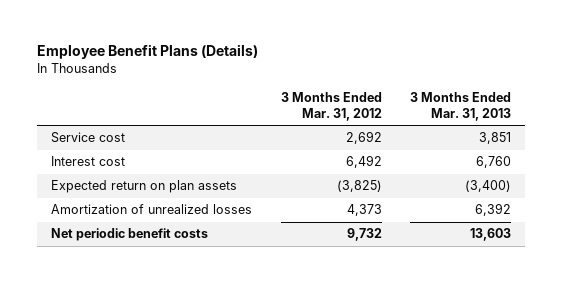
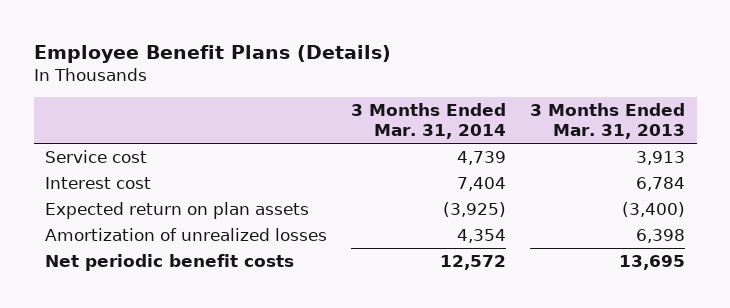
[280,91,382,121] 3 Months Ended Mar. 31, 2012 -> none
none -> [351,103,507,139] 3 Months Ended Mar. 31, 2014
[478,132,511,145] 3,851 -> [635,151,685,166] 3,913
[475,156,511,169] 6,760 -> [635,177,685,192] 6,784
[474,203,511,217] 6,392 -> [635,229,685,244] 6,398
[469,228,511,242] 13,603 -> [618,255,685,271] 13,695

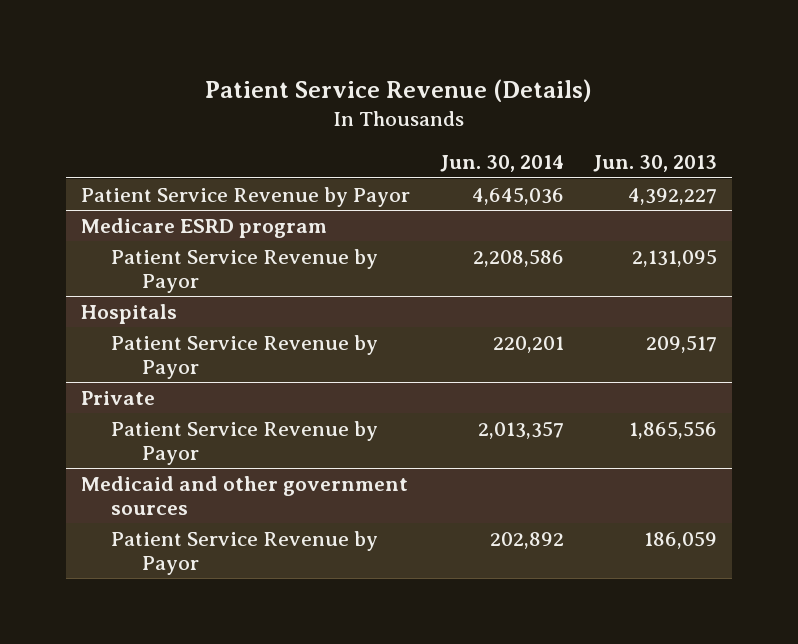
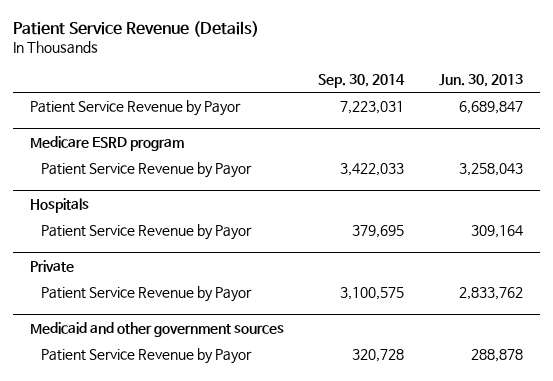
[439,155,564,173] Jun. 30, 2014 -> none
none -> [318,73,406,88] Sep. 30, 2014
[628,187,718,205] 4,392,227 -> [458,101,523,115] 6,689,847
[632,248,718,267] 2,131,095 -> [458,163,523,177] 3,258,043
[646,334,718,353] 209,517 -> [470,225,523,239] 309,164
[629,420,718,439] 1,865,556 -> [458,287,523,301] 2,833,762
[644,530,718,549] 186,059 -> [470,349,523,363] 288,878

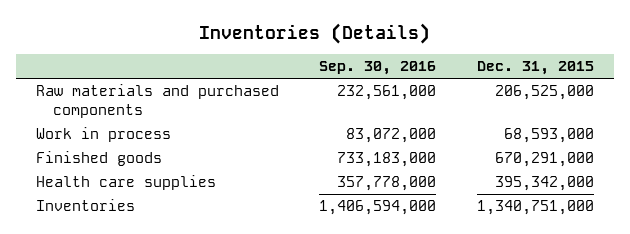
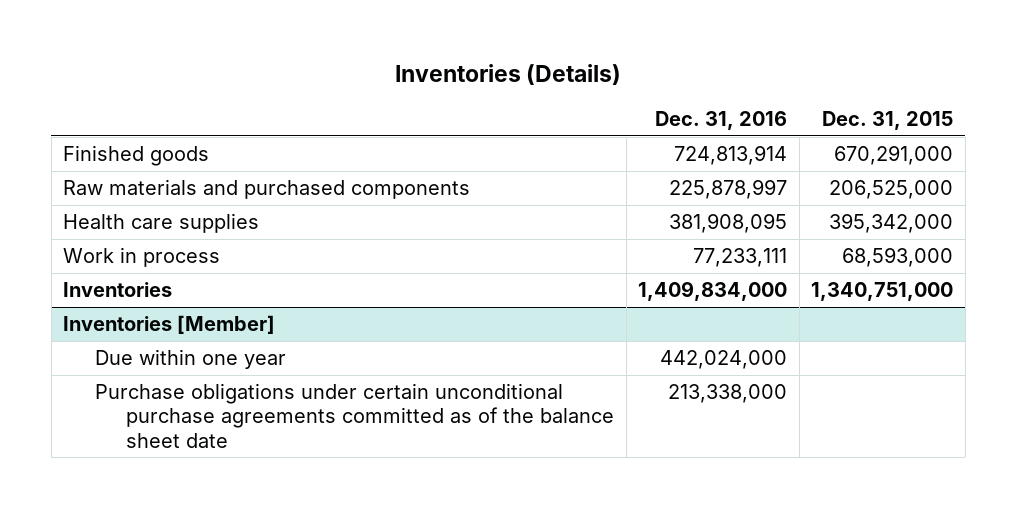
[319,61,437,76] Sep. 30, 2016 -> none
none -> [655,110,788,130] Dec. 31, 2016
[35,84,279,118] Raw materials and purchased components -> [63,179,471,200] Raw materials and purchased components
[35,127,171,143] Work in process -> [63,247,221,268] Work in process
none -> [63,315,276,335] Inventories [Member]
none -> [94,349,286,370] Due within one year
none -> [94,383,615,448] Purchase obligations under certain unconditional purchase agreements committed as of the balance sheet date

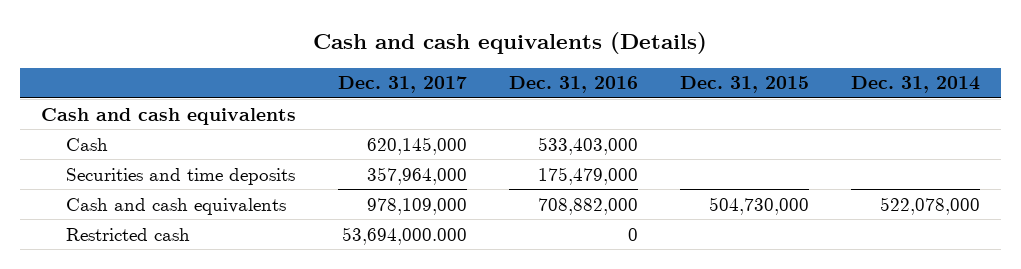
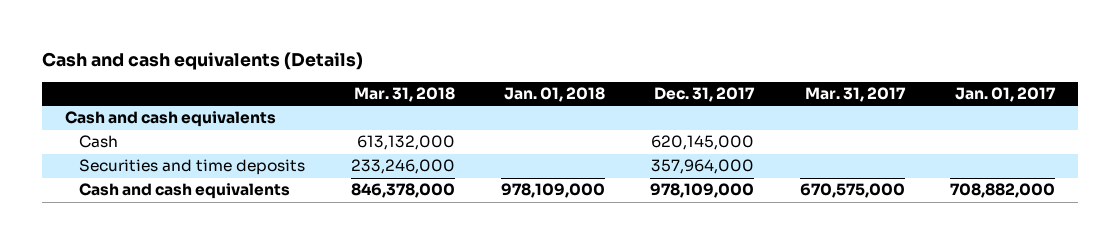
[508,76,638,94] Dec. 31, 2016 -> none
[680,76,810,94] Dec. 31, 2015 -> none
[851,76,981,94] Dec. 31, 2014 -> none
none -> [354,87,456,103] Mar. 31, 2018
none -> [503,87,605,103] Jan. 01, 2018
none -> [804,87,906,103] Mar. 31, 2017
none -> [955,87,1057,103] Jan. 01, 2017
[65,227,190,241] Restricted cash -> none

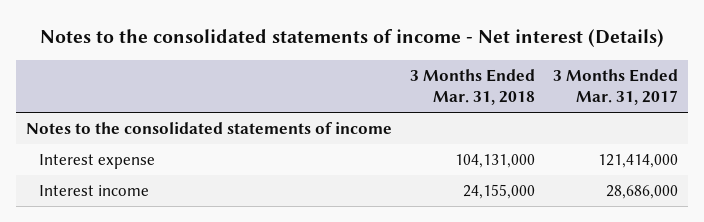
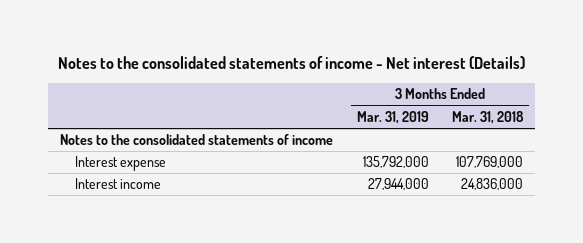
[553,69,679,105] 3 Months Ended Mar. 31, 2017 -> none
none -> [356,110,429,124] Mar. 31, 2019
[455,154,536,169] 104,131,000 -> [456,156,524,169] 107,769,000
[463,184,536,200] 24,155,000 -> [461,178,524,191] 24,836,000

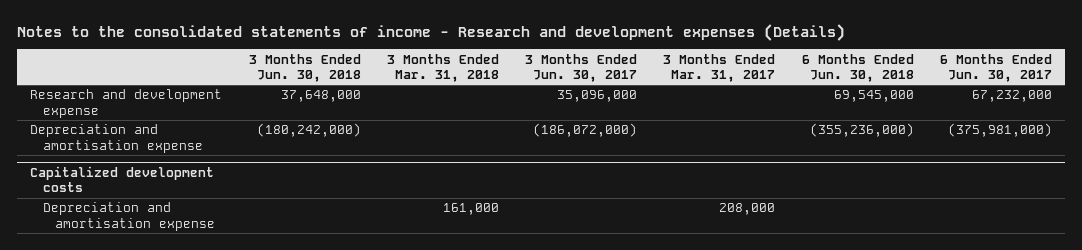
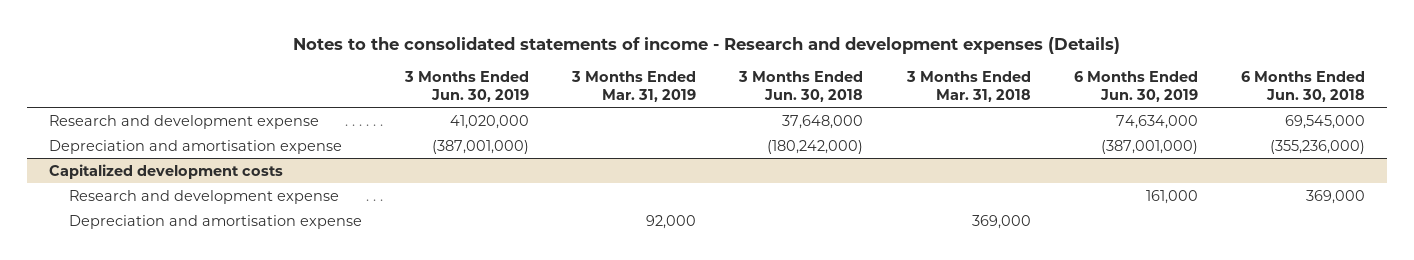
[525,53,638,83] 3 Months Ended Jun. 30, 2017 -> none
[663,53,776,83] 3 Months Ended Mar. 31, 2017 -> none
[939,53,1052,83] 6 Months Ended Jun. 30, 2017 -> none
none -> [403,70,529,102] 3 Months Ended Jun. 30, 2019
none -> [571,70,697,102] 3 Months Ended Mar. 31, 2019
none -> [1074,70,1199,102] 6 Months Ended Jun. 30, 2019
none -> [68,189,339,204] Research and development expense
[442,203,499,216] 161,000 -> [971,214,1031,229] 369,000

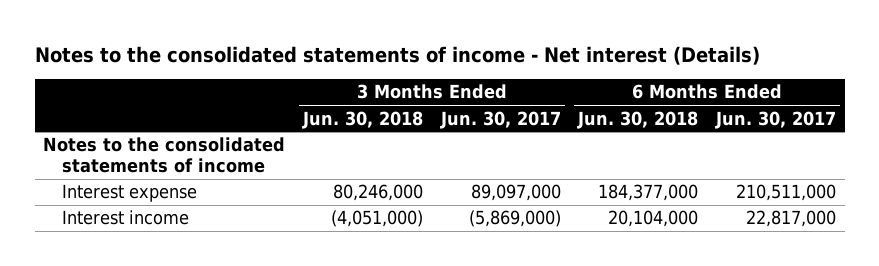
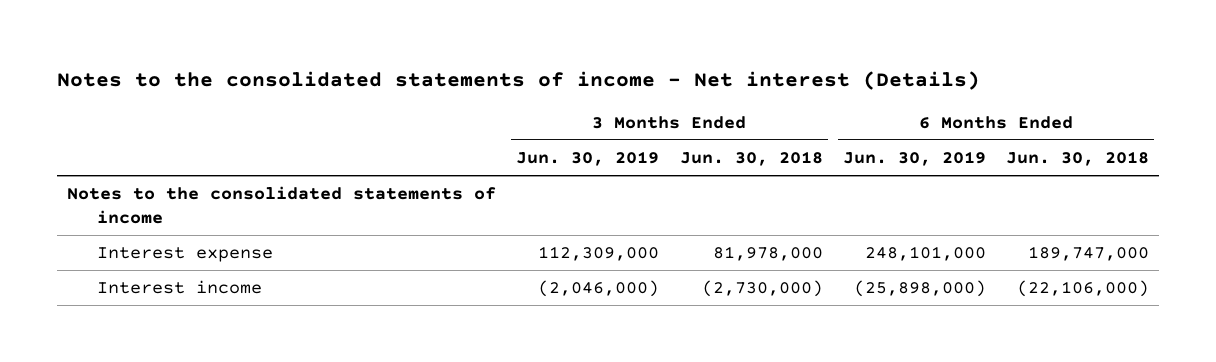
[439,110,561,129] Jun. 30, 2017 -> none
[715,110,837,129] Jun. 30, 2017 -> none
none -> [516,150,660,166] Jun. 30, 2019
none -> [842,150,986,166] Jun. 30, 2019
[333,184,424,202] 80,246,000 -> [712,246,823,262] 81,978,000
[598,184,699,202] 184,377,000 -> [1027,246,1149,262] 189,747,000
[331,210,424,228] (4,051,000) -> [701,280,823,298] (2,730,000)
[608,210,699,228] 20,104,000 -> [1016,280,1149,298] (22,106,000)

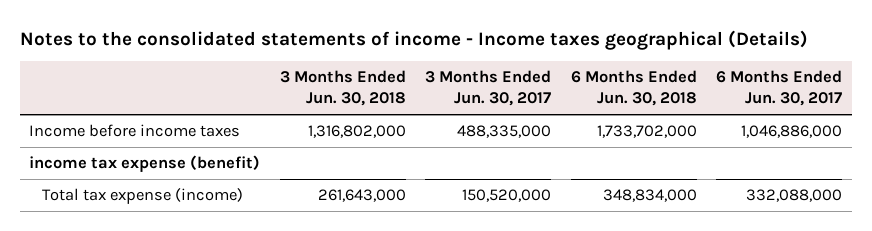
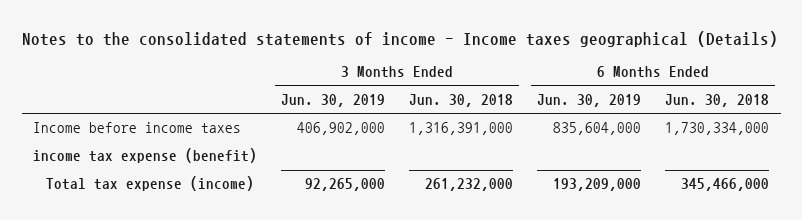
[425,70,552,107] 3 Months Ended Jun. 30, 2017 -> none
[716,70,843,107] 6 Months Ended Jun. 30, 2017 -> none
none -> [281,94,386,108] Jun. 30, 2019
none -> [536,94,641,108] Jun. 30, 2019
[307,124,406,138] 1,316,802,000 -> [409,122,514,136] 1,316,391,000
[596,124,697,138] 1,733,702,000 -> [664,122,769,136] 1,730,334,000
[317,188,406,202] 261,643,000 -> [425,178,514,192] 261,232,000
[602,188,697,202] 348,834,000 -> [680,178,769,192] 345,466,000

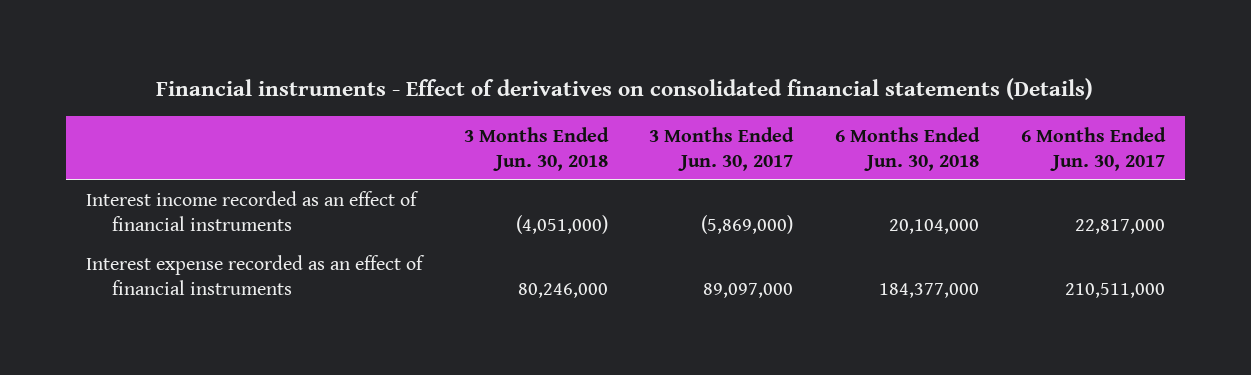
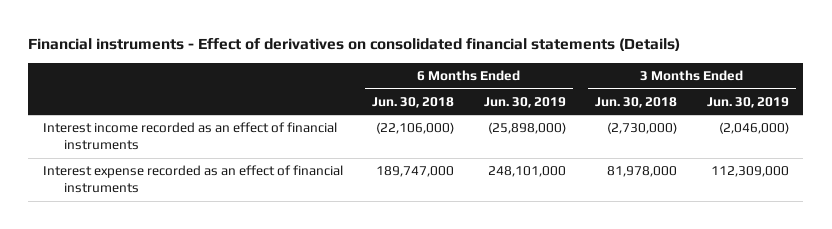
[649,126,795,171] 3 Months Ended Jun. 30, 2017 -> none
[1020,126,1166,171] 6 Months Ended Jun. 30, 2017 -> none
none -> [483,96,566,108] Jun. 30, 2019
none -> [706,96,789,108] Jun. 30, 2019
[515,215,608,235] (4,051,000) -> [607,122,678,135] (2,730,000)
[888,219,979,235] 20,104,000 -> [376,122,455,135] (22,106,000)
[517,283,608,299] 80,246,000 -> [607,166,678,178] 81,978,000
[878,283,979,299] 184,377,000 -> [376,166,455,178] 189,747,000

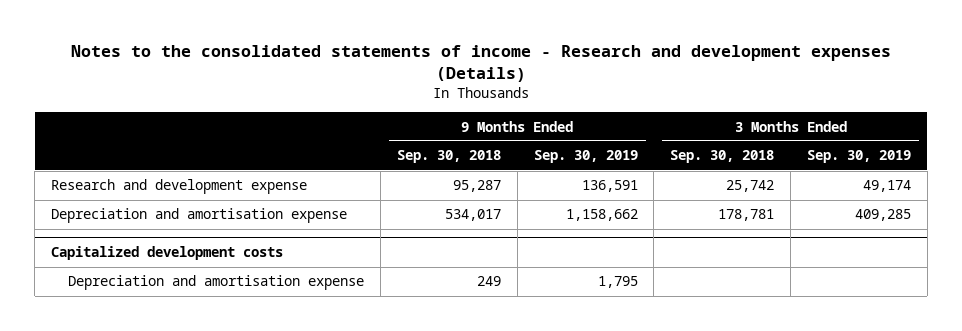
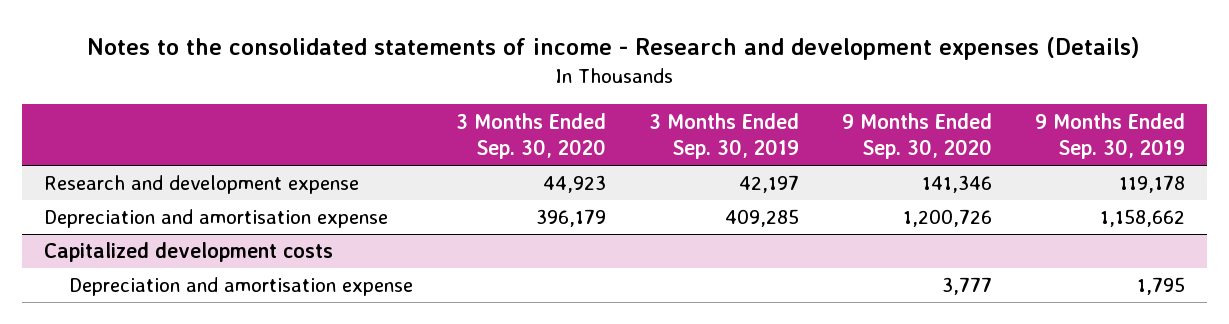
[396,150,501,164] Sep. 30, 2018 -> none
[670,150,775,164] Sep. 30, 2018 -> none
none -> [455,112,606,160] 3 Months Ended Sep. 30, 2020
none -> [841,112,992,160] 9 Months Ended Sep. 30, 2020
[581,180,638,193] 136,591 -> [1119,175,1186,194] 119,178
[862,180,911,193] 49,174 -> [738,175,799,194] 42,197

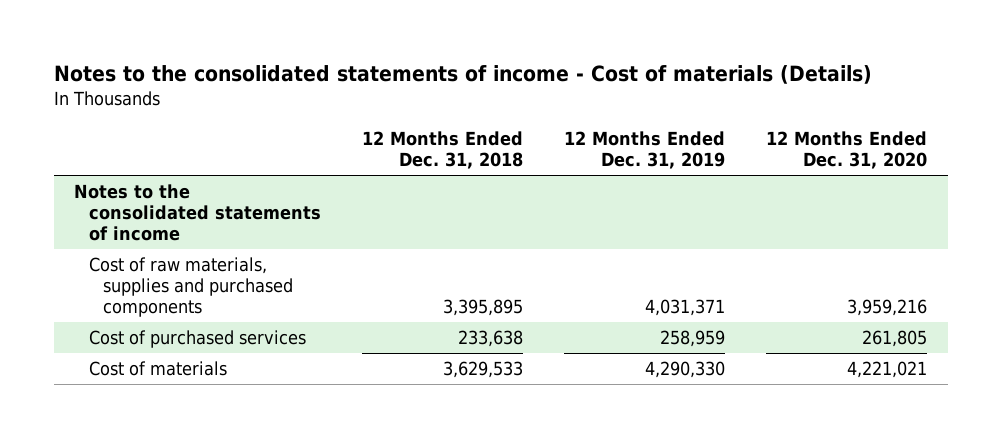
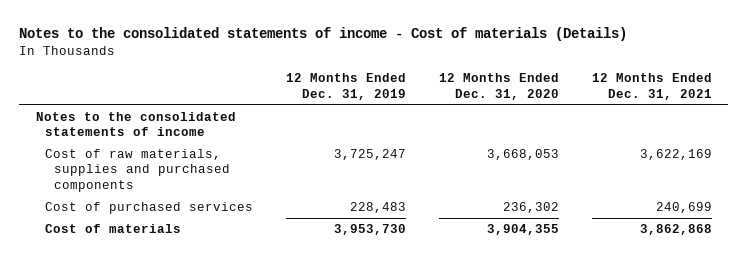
[361,131,523,169] 12 Months Ended Dec. 31, 2018 -> none
none -> [591,73,712,100] 12 Months Ended Dec. 31, 2021
[645,298,726,316] 4,031,371 -> [333,148,406,160] 3,725,247
[847,298,928,316] 3,959,216 -> [486,148,559,160] 3,668,053
[660,330,726,348] 258,959 -> [349,201,406,213] 228,483
[862,330,928,348] 261,805 -> [502,201,559,213] 236,302
[645,361,726,379] 4,290,330 -> [333,223,406,235] 3,953,730
[847,361,928,379] 4,221,021 -> [486,223,559,235] 3,904,355

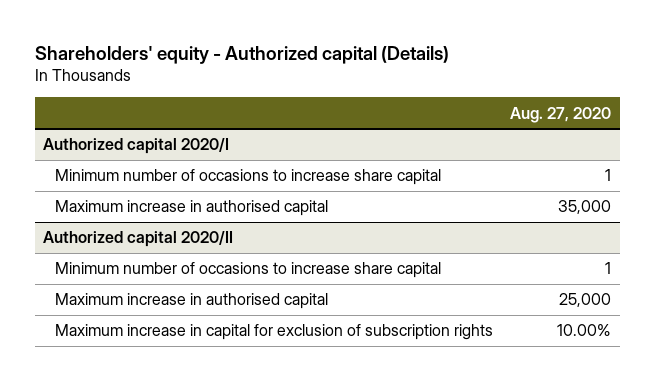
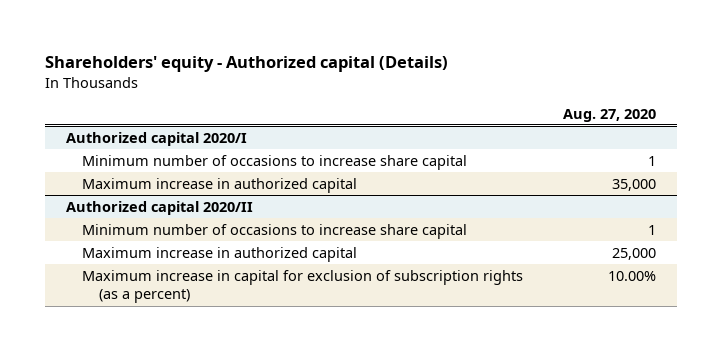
[55,200,329,217] Maximum increase in authorised capital -> [82,177,358,193] Maximum increase in authorized capital
[55,293,329,310] Maximum increase in authorised capital -> [82,246,358,262] Maximum increase in authorized capital
[55,324,494,341] Maximum increase in capital for exclusion of subscription rights -> [82,269,524,304] Maximum increase in capital for exclusion of subscription rights (as a percent)

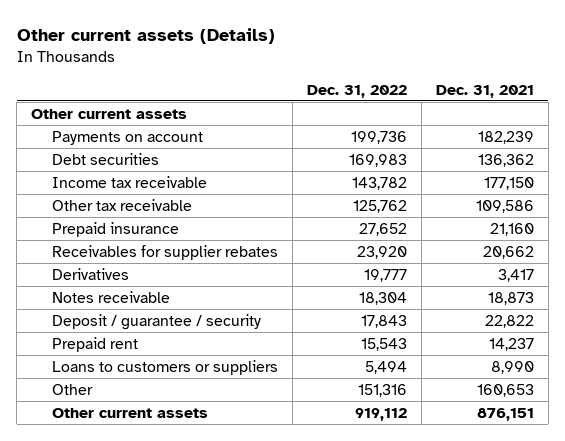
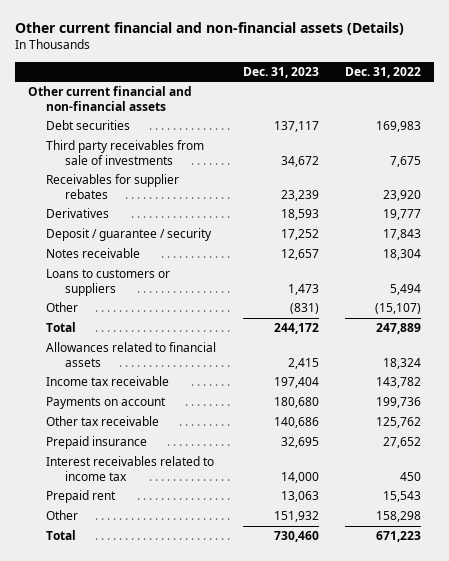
[16,28,275,45] Other current assets (Details) -> [14,22,404,36] Other current financial and non-financial assets (Details)
[435,84,534,98] Dec. 31, 2021 -> none
none -> [242,66,319,78] Dec. 31, 2023
[31,108,188,119] Other current assets -> [27,86,192,111] Other current financial and non-financial assets
none -> [46,140,205,165] Third party receivables from sale of investments
[52,290,171,303] Notes receivable -> [46,248,141,259] Notes receivable
[52,407,209,418] Other current assets -> none
[358,383,408,397] 151,316 -> [375,303,422,315] (15,107)
none -> [46,322,77,333] Total
none -> [46,342,217,367] Allowances related to financial assets
[52,175,208,188] Income tax receivable -> [46,376,170,387] Income tax receivable
[52,130,204,145] Payments on account -> [46,397,167,410] Payments on account
[52,198,193,211] Other tax receivable -> [46,416,160,427] Other tax receivable
[52,221,180,237] Prepaid insurance -> [46,436,148,450] Prepaid insurance
none -> [46,456,215,481] Interest receivables related to income tax
[52,336,139,352] Prepaid rent -> [46,490,117,504] Prepaid rent
none -> [46,510,79,521] Other
none -> [46,530,77,541] Total

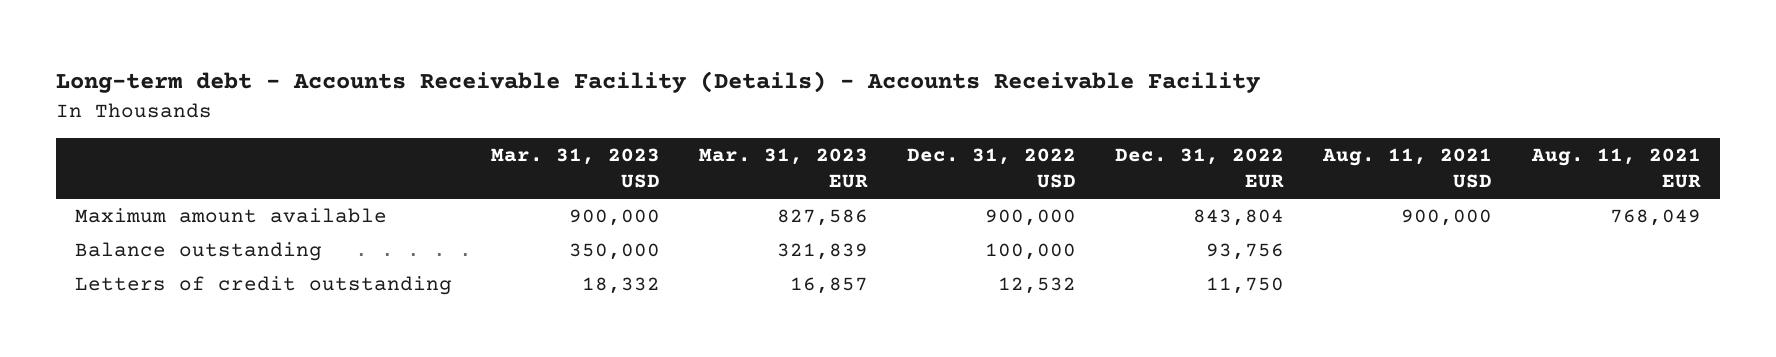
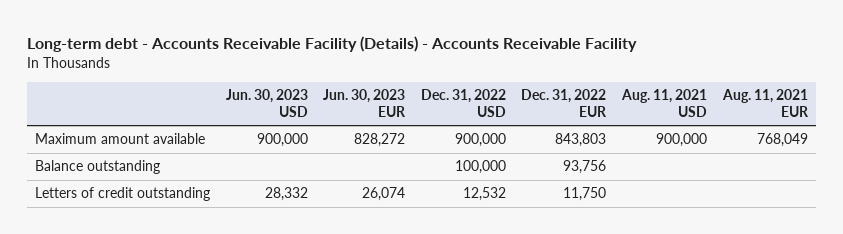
[491,147,661,189] Mar. 31, 2023 USD -> none
[699,147,869,189] Mar. 31, 2023 EUR -> none
none -> [225,89,308,117] Jun. 30, 2023 USD
none -> [323,89,407,117] Jun. 30, 2023 EUR
[1193,208,1285,226] 843,804 -> [555,133,607,148] 843,803

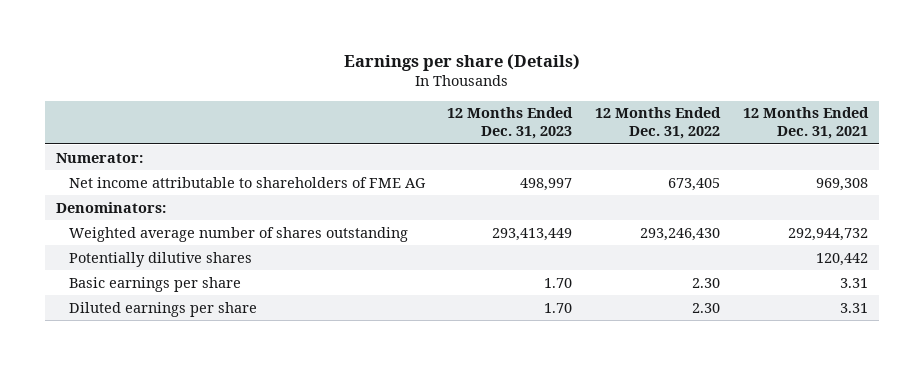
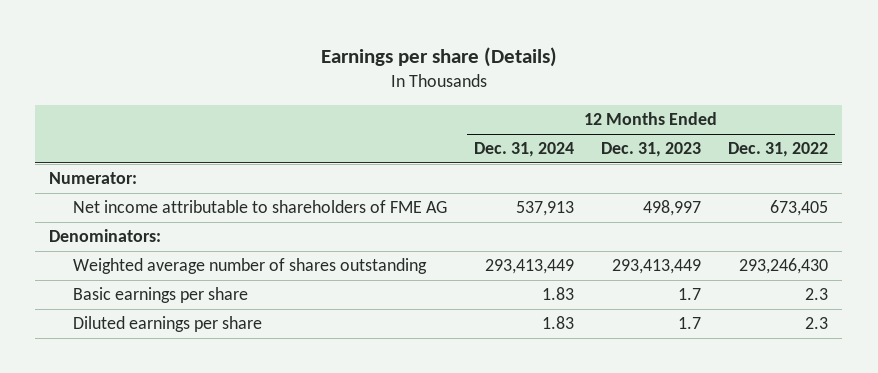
[742,107,869,140] 12 Months Ended Dec. 31, 2021 -> none
none -> [473,142,574,158] Dec. 31, 2024
[68,251,252,267] Potentially dilutive shares -> none
[544,277,573,288] 1.70 -> [678,288,702,301] 1.7
[692,277,721,288] 2.30 -> [805,288,829,301] 2.3
[544,302,573,313] 1.70 -> [678,317,702,330] 1.7
[692,302,721,313] 2.30 -> [805,317,829,330] 2.3

